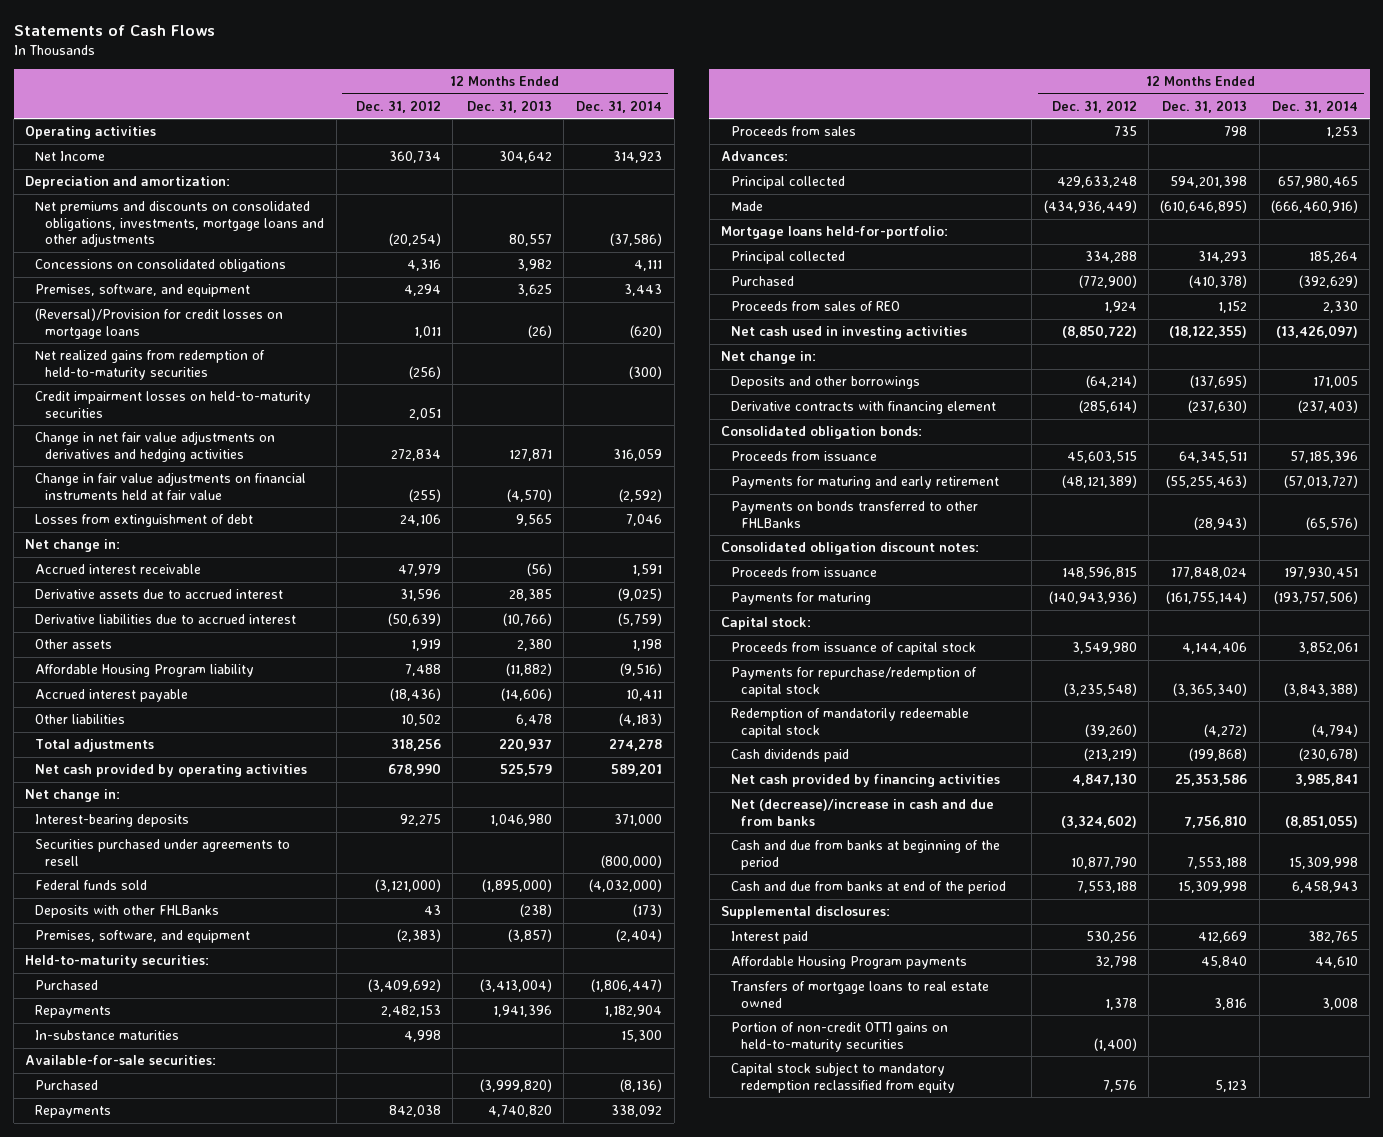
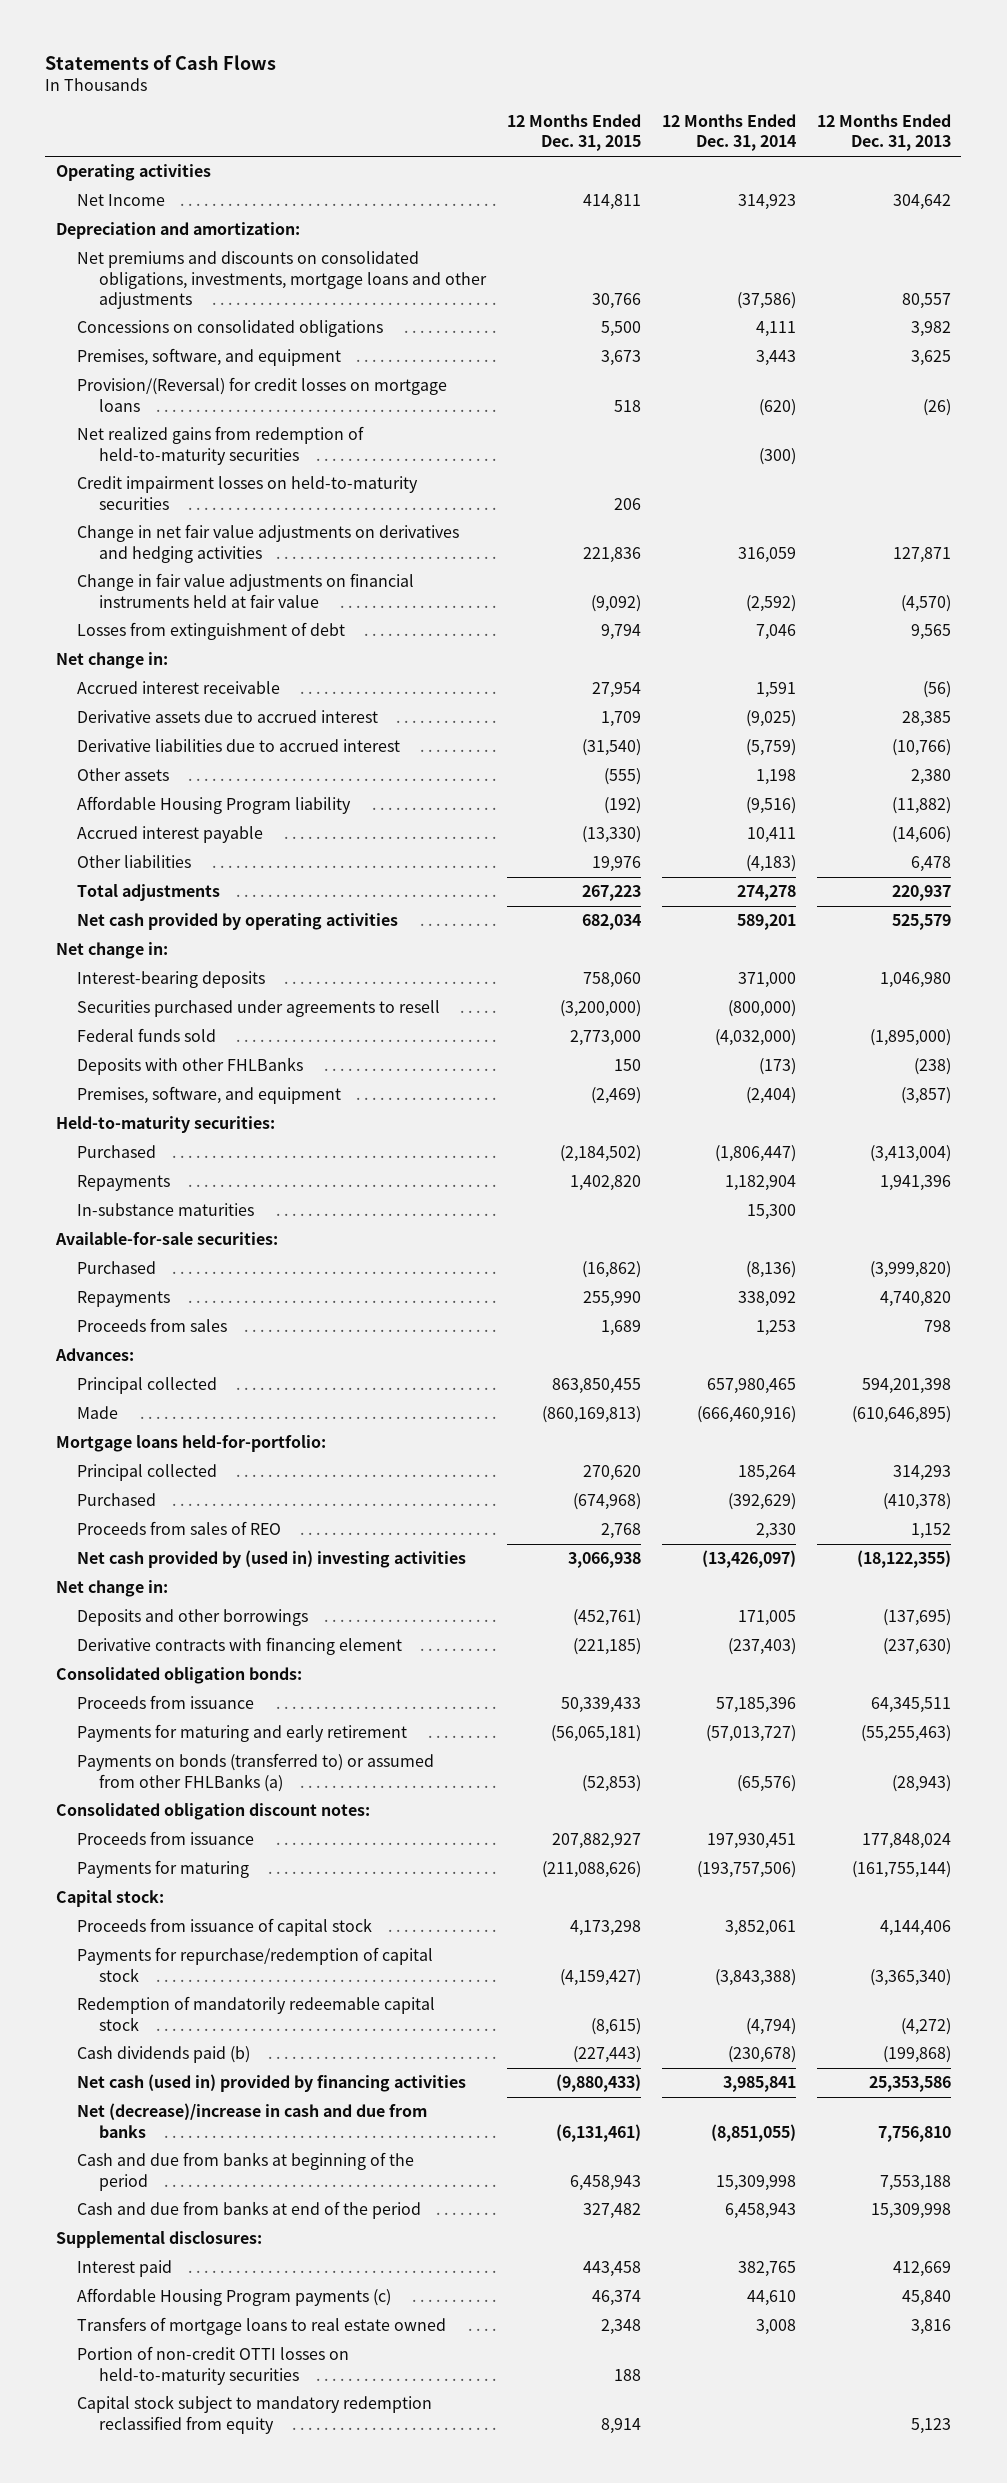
[355,99,441,113] Dec. 31, 2012 -> none
none -> [506,114,641,152] 12 Months Ended Dec. 31, 2015
[35,308,284,339] (Reversal)/Provision for credit losses on mortgage loans -> [77,377,448,412] Provision/(Reversal) for credit losses on mortgage loans
[731,326,968,340] Net cash used in investing activities -> [77,1550,467,1569] Net cash provided by (used in) investing activities
[731,501,979,528] Payments on bonds transferred to other FHLBanks -> [77,1753,435,1792] Payments on bonds (transferred to) or assumed from other FHLBanks (a)
[731,749,850,763] Cash dividends paid -> [77,2046,251,2064] Cash dividends paid (b)
[731,774,1001,788] Net cash provided by financing activities -> [77,2074,467,2093] Net cash (used in) provided by financing activities
[731,956,968,970] Affordable Housing Program payments -> [77,2288,392,2307] Affordable Housing Program payments (c)
[731,1022,949,1052] Portion of non-credit OTTI gains on held-to-maturity securities -> [77,2346,350,2385] Portion of non-credit OTTI losses on held-to-maturity securities

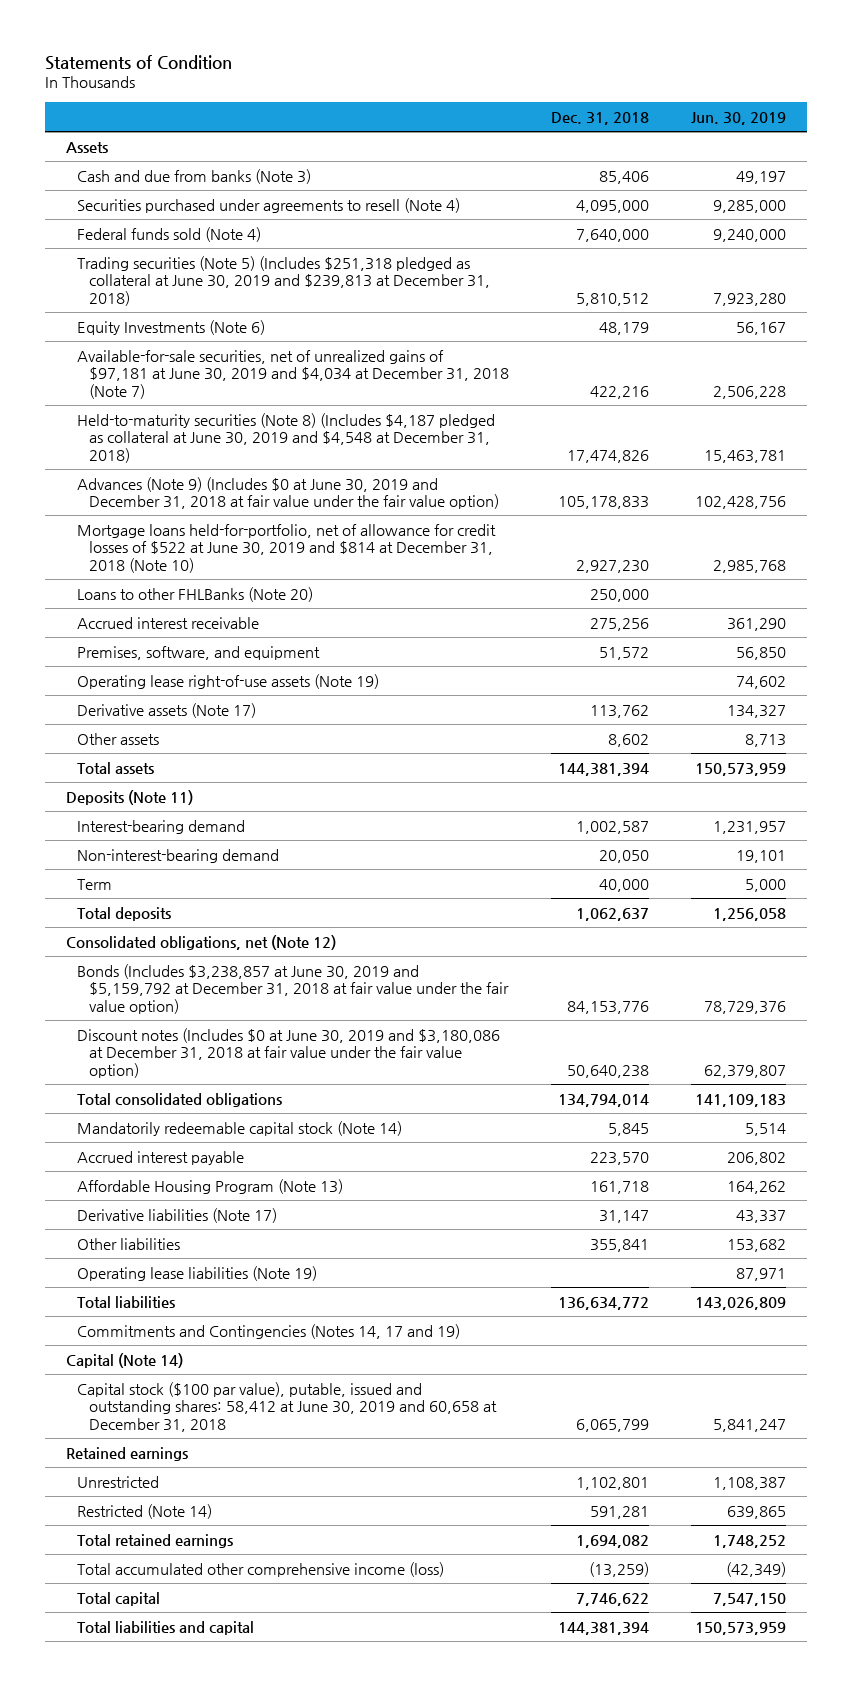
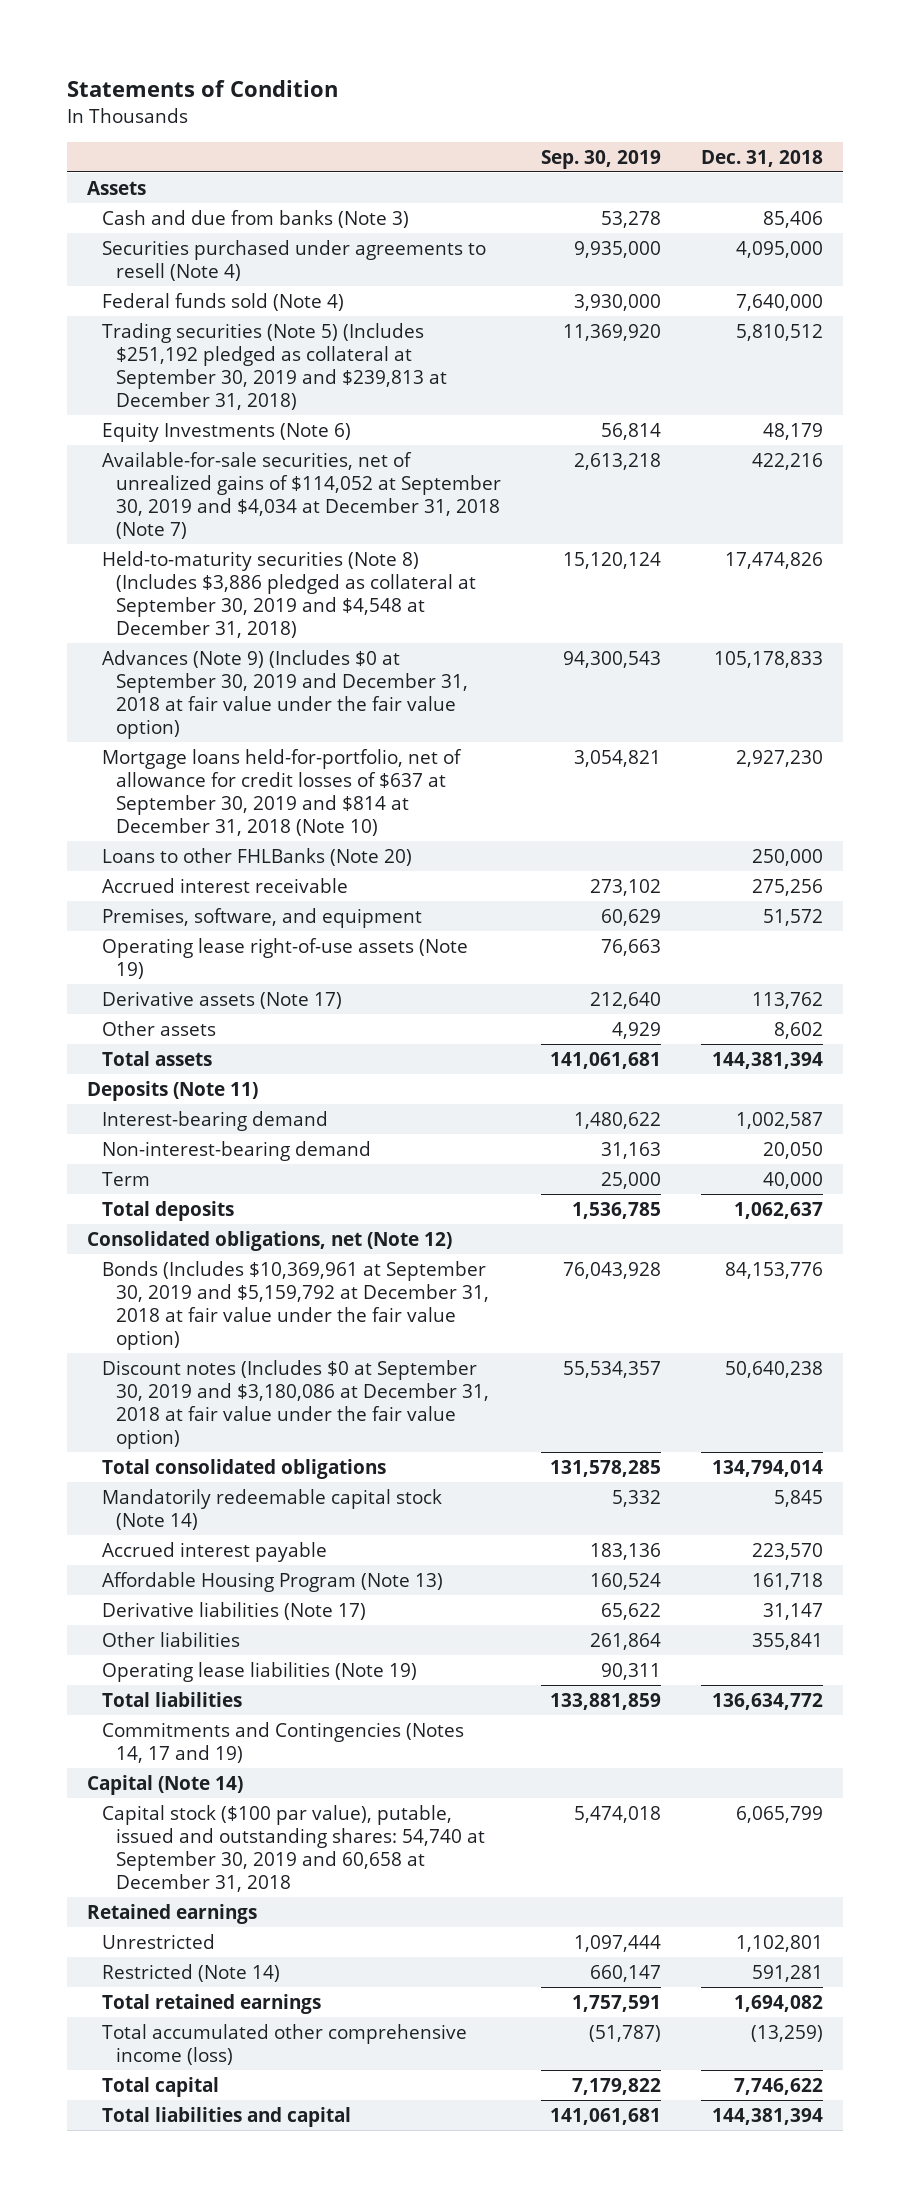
[690,111,786,125] Jun. 30, 2019 -> none
none -> [540,149,661,169] Sep. 30, 2019
[77,255,490,306] Trading securities (Note 5) (Includes $251,318 pledged as collateral at June 30, 2019 and $239,813 at December 31, 2018) -> [101,322,447,410] Trading securities (Note 5) (Includes $251,192 pledged as collateral at September 30, 2019 and $239,813 at December 31, 2018)
[77,349,509,399] Available-for-sale securities, net of unrealized gains of $97,181 at June 30, 2019 and $4,034 at December 31, 2018 (Note 7) -> [101,451,501,539] Available-for-sale securities, net of unrealized gains of $114,052 at September 30, 2019 and $4,034 at December 31, 2018 (Note 7)
[77,412,496,463] Held-to-maturity securities (Note 8) (Includes $4,187 pledged as collateral at June 30, 2019 and $4,548 at December 31, 2018) -> [101,550,476,638] Held-to-maturity securities (Note 8) (Includes $3,886 pledged as collateral at September 30, 2019 and $4,548 at December 31, 2018)
[77,476,499,510] Advances (Note 9) (Includes $0 at June 30, 2019 and December 31, 2018 at fair value under the fair value option) -> [101,649,468,739] Advances (Note 9) (Includes $0 at September 30, 2019 and December 31, 2018 at fair value under the fair value option)
[77,523,497,573] Mortgage loans held-for-portfolio, net of allowance for credit losses of $522 at June 30, 2019 and $814 at December 31, 2018 (Note 10) -> [101,748,462,836] Mortgage loans held-for-portfolio, net of allowance for credit losses of $637 at September 30, 2019 and $814 at December 31, 2018 (Note 10)
[77,963,509,1014] Bonds (Includes $3,238,857 at June 30, 2019 and $5,159,792 at December 31, 2018 at fair value under the fair value option) -> [101,1260,489,1350] Bonds (Includes $10,369,961 at September 30, 2019 and $5,159,792 at December 31, 2018 at fair value under the fair value option)
[77,1027,501,1078] Discount notes (Includes $0 at June 30, 2019 and $3,180,086 at December 31, 2018 at fair value under the fair value option) -> [101,1359,489,1449] Discount notes (Includes $0 at September 30, 2019 and $3,180,086 at December 31, 2018 at fair value under the fair value option)
[77,1381,497,1432] Capital stock ($100 par value), putable, issued and outstanding shares: 58,412 at June 30, 2019 and 60,658 at December 31, 2018 -> [101,1804,485,1892] Capital stock ($100 par value), putable, issued and outstanding shares: 54,740 at September 30, 2019 and 60,658 at December 31, 2018

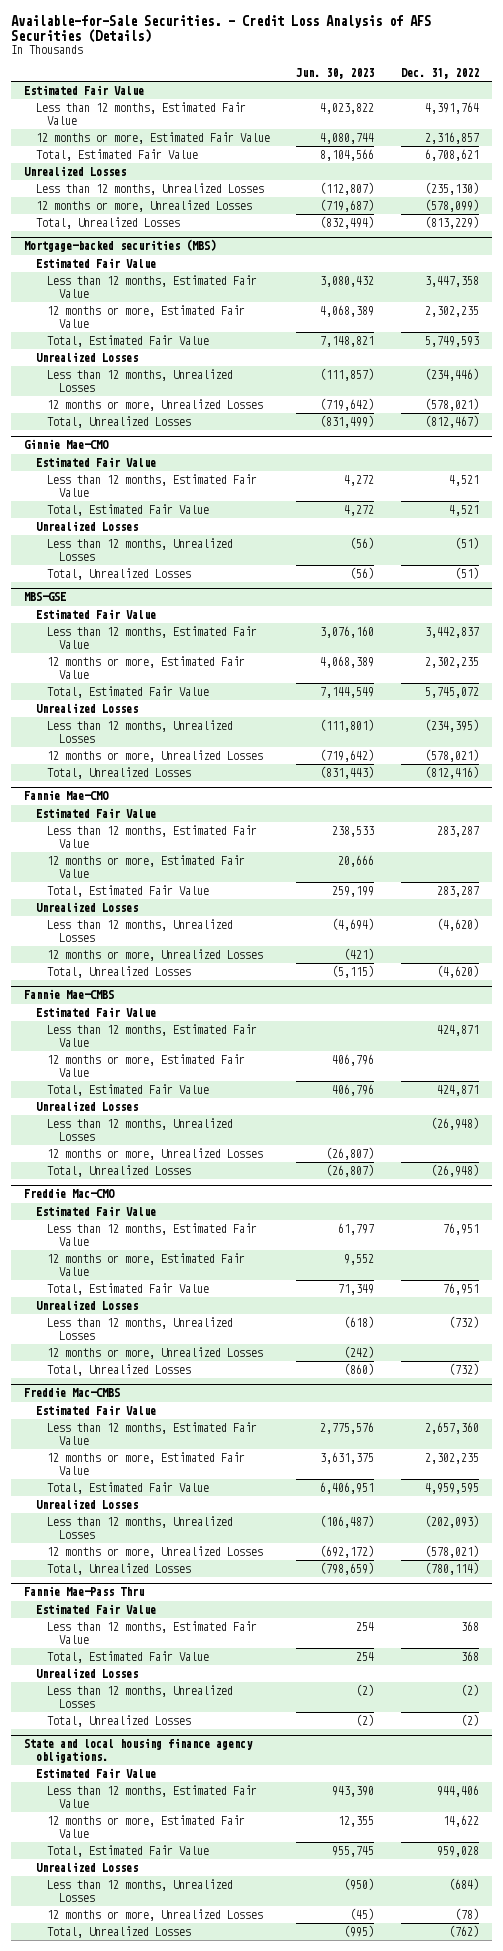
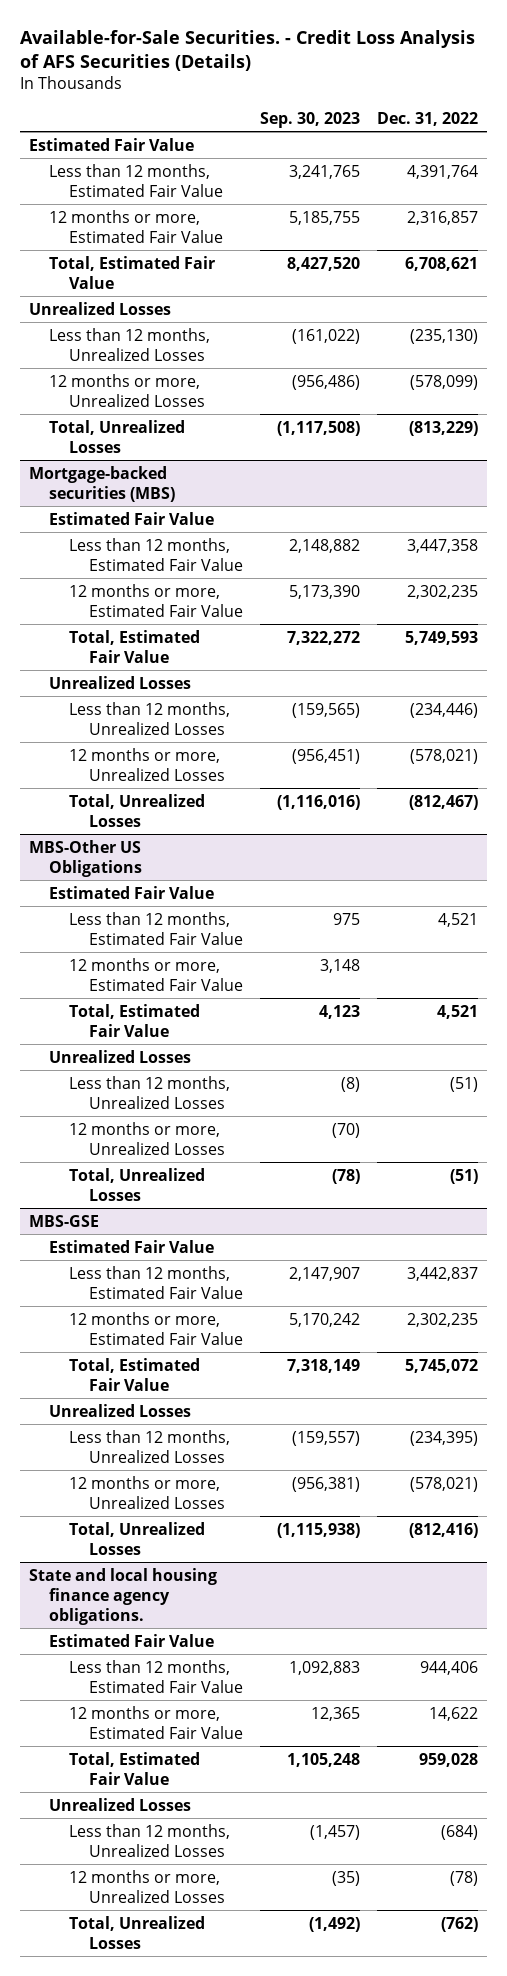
[296,67,375,79] Jun. 30, 2023 -> none
none -> [260,111,361,128] Sep. 30, 2023
[24,439,110,450] Ginnie Mae-CMO -> none
none -> [28,839,142,877] MBS-Other US Obligations
none -> [69,957,244,991] 12 months or more, Estimated Fair Value
none -> [69,1121,226,1155] 12 months or more, Unrealized Losses
[24,790,110,801] Fannie Mae-CMO -> none
[35,808,156,819] Estimated Fair Value -> none
[47,825,258,848] Less than 12 months, Estimated Fair Value -> none
[47,855,246,878] 12 months or more, Estimated Fair Value -> none
[47,885,210,898] Total, Estimated Fair Value -> none
[35,902,138,913] Unrealized Losses -> none
[47,919,234,942] Less than 12 months, Unrealized Losses -> none
[47,949,264,962] 12 months or more, Unrealized Losses -> none
[47,966,192,979] Total, Unrealized Losses -> none
[24,989,115,1000] Fannie Mae-CMBS -> none
[35,1007,156,1018] Estimated Fair Value -> none
[47,1024,258,1047] Less than 12 months, Estimated Fair Value -> none
[47,1054,246,1077] 12 months or more, Estimated Fair Value -> none
[47,1084,210,1097] Total, Estimated Fair Value -> none
[35,1101,138,1112] Unrealized Losses -> none
[47,1118,234,1141] Less than 12 months, Unrealized Losses -> none
[47,1148,264,1161] 12 months or more, Unrealized Losses -> none
[47,1165,192,1178] Total, Unrealized Losses -> none
[24,1188,116,1199] Freddie Mac-CMO -> none
[35,1206,156,1217] Estimated Fair Value -> none
[47,1223,258,1246] Less than 12 months, Estimated Fair Value -> none
[47,1253,246,1276] 12 months or more, Estimated Fair Value -> none
[47,1283,210,1296] Total, Estimated Fair Value -> none
[35,1300,138,1311] Unrealized Losses -> none
[47,1317,234,1340] Less than 12 months, Unrealized Losses -> none
[47,1347,264,1360] 12 months or more, Unrealized Losses -> none
[47,1364,192,1377] Total, Unrealized Losses -> none
[24,1387,121,1398] Freddie Mac-CMBS -> none
[35,1405,156,1416] Estimated Fair Value -> none
[47,1422,258,1445] Less than 12 months, Estimated Fair Value -> none
[47,1452,246,1475] 12 months or more, Estimated Fair Value -> none
[47,1482,210,1495] Total, Estimated Fair Value -> none
[35,1499,138,1510] Unrealized Losses -> none
[47,1516,234,1539] Less than 12 months, Unrealized Losses -> none
[47,1546,264,1559] 12 months or more, Unrealized Losses -> none
[47,1563,192,1576] Total, Unrealized Losses -> none
[24,1586,145,1597] Fannie Mae-Pass Thru -> none
[35,1604,156,1615] Estimated Fair Value -> none
[47,1621,258,1644] Less than 12 months, Estimated Fair Value -> none
[47,1651,210,1664] Total, Estimated Fair Value -> none
[35,1668,138,1679] Unrealized Losses -> none
[47,1685,234,1708] Less than 12 months, Unrealized Losses -> none
[47,1715,192,1728] Total, Unrealized Losses -> none

